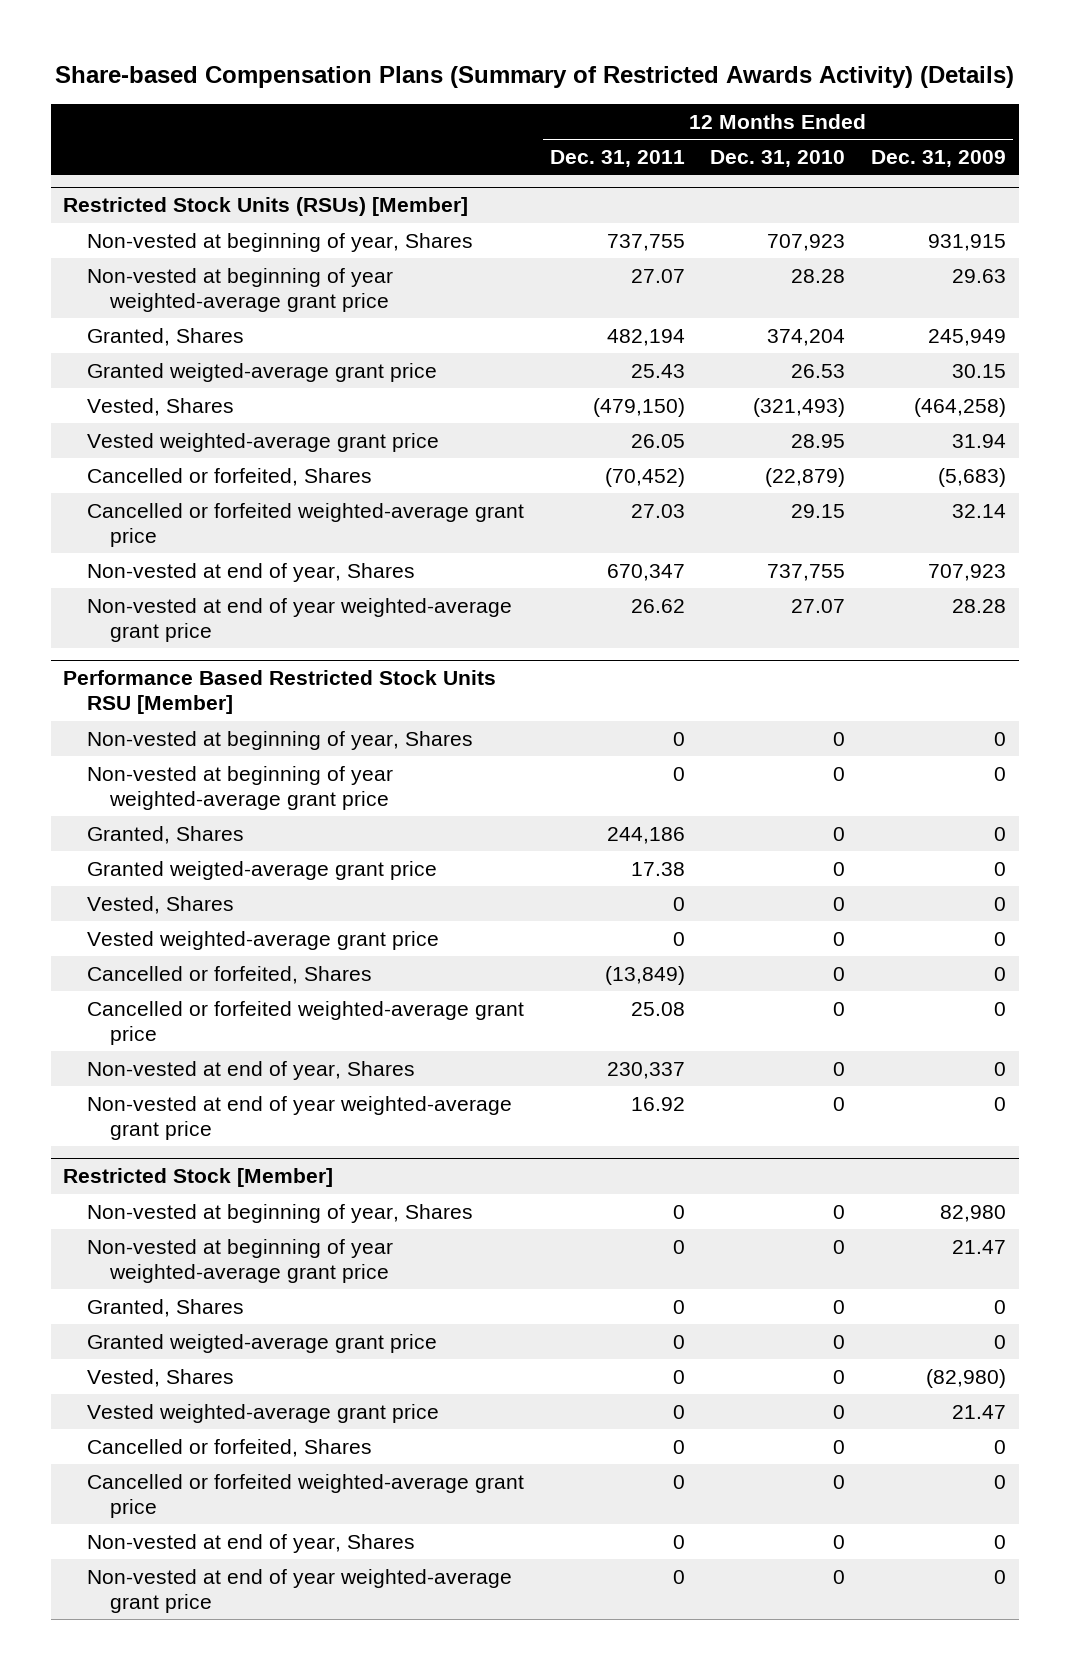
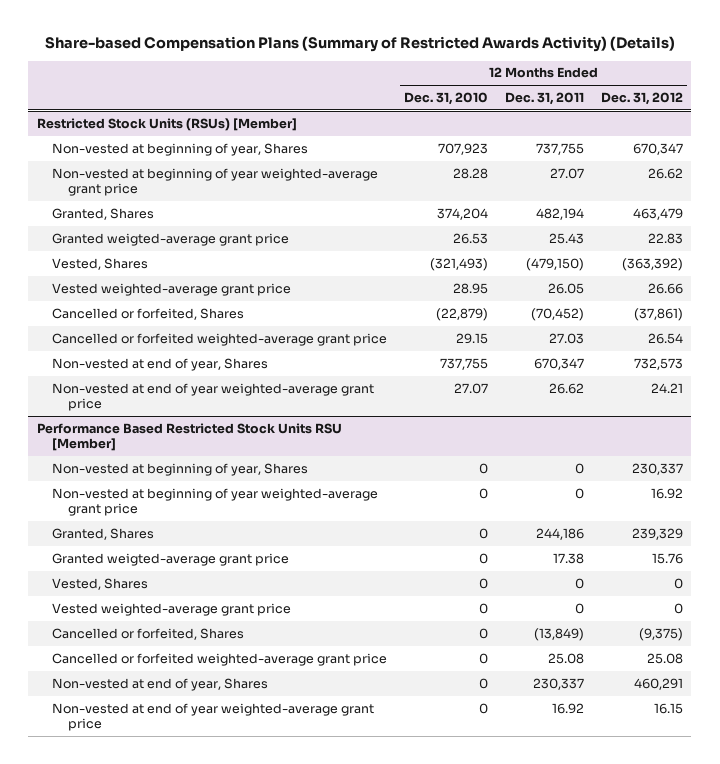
[871,149,1007,167] Dec. 31, 2009 -> none
none -> [600,91,683,105] Dec. 31, 2012
[63,1168,334,1188] Restricted Stock [Member] -> none
[86,1203,473,1223] Non-vested at beginning of year, Shares -> none
[86,1238,393,1283] Non-vested at beginning of year weighted-average grant price -> none
[86,1298,244,1317] Granted, Shares -> none
[86,1333,437,1353] Granted weigted-average grant price -> none
[86,1368,234,1387] Vested, Shares -> none
[86,1403,439,1423] Vested weighted-average grant price -> none
[86,1438,372,1457] Cancelled or forfeited, Shares -> none
[86,1473,524,1518] Cancelled or forfeited weighted-average grant price -> none
[86,1533,415,1553] Non-vested at end of year, Shares -> none
[86,1568,512,1613] Non-vested at end of year weighted-average grant price -> none

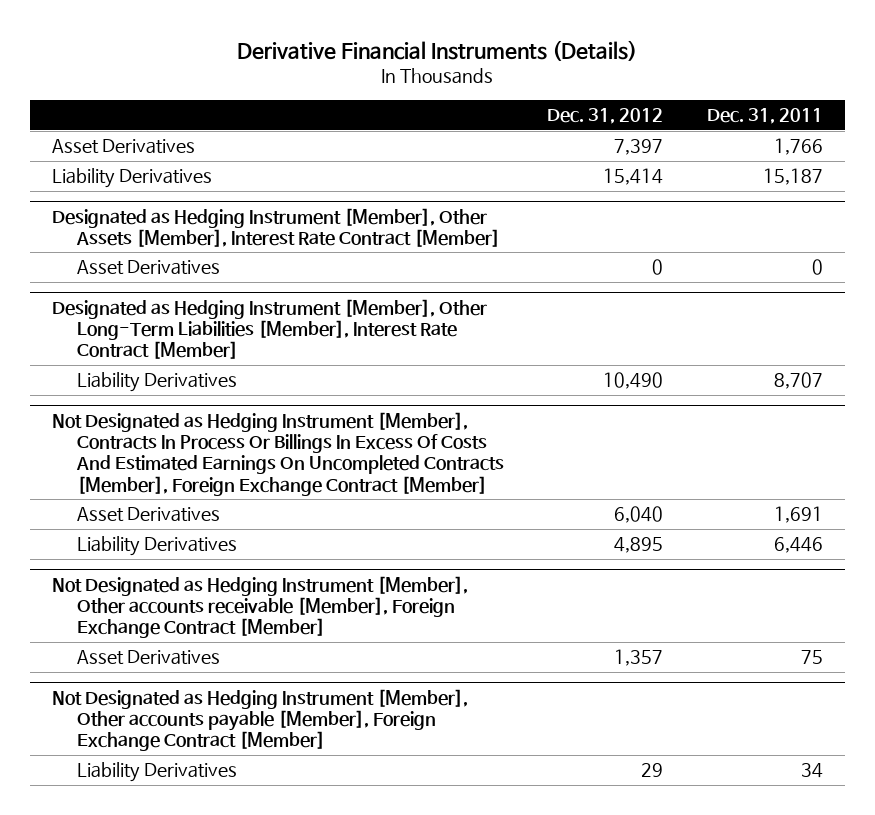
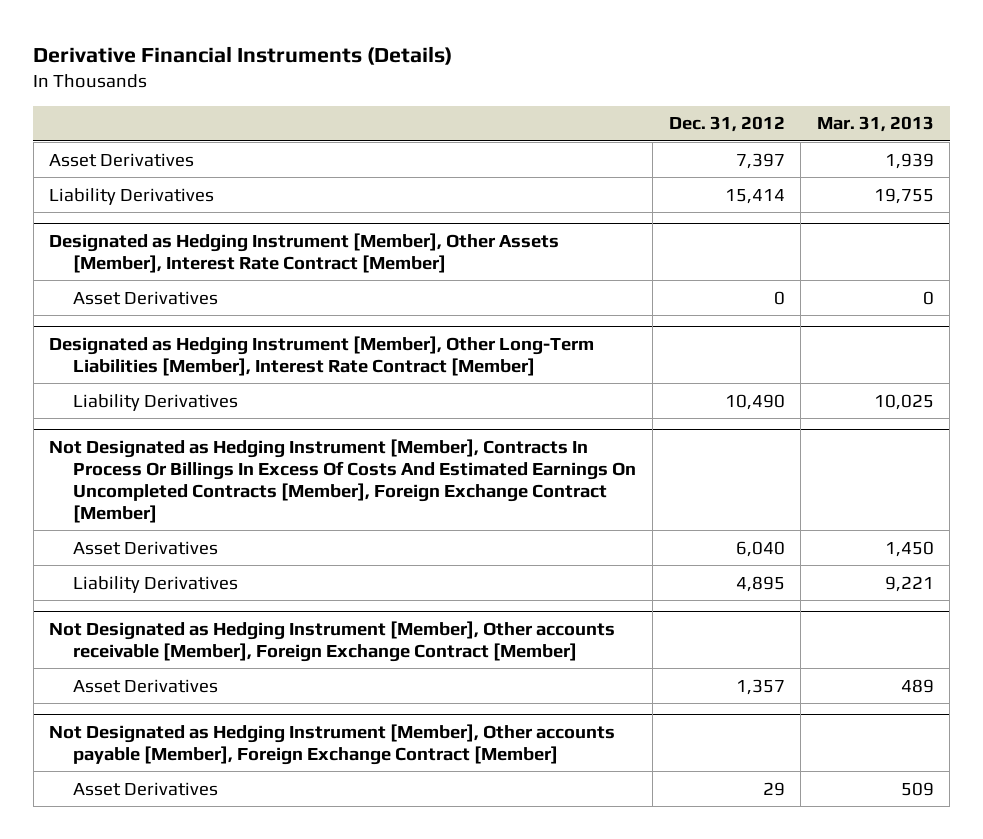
[706,108,823,125] Dec. 31, 2011 -> none
none -> [816,116,934,133] Mar. 31, 2013
[76,762,237,783] Liability Derivatives -> none
none -> [73,781,219,796] Asset Derivatives

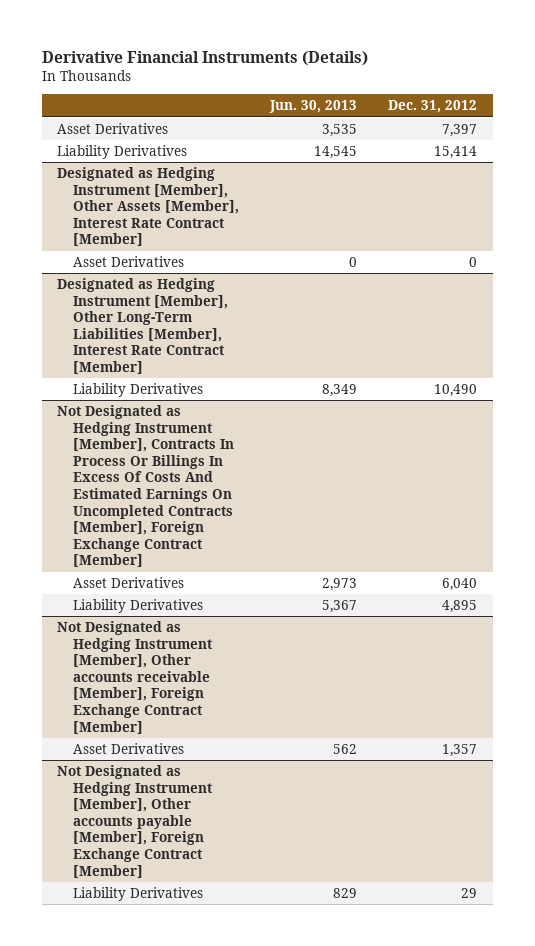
[816,116,934,133] Mar. 31, 2013 -> none
none -> [269,100,358,114] Jun. 30, 2013
[73,781,219,796] Asset Derivatives -> none
none -> [73,887,204,902] Liability Derivatives

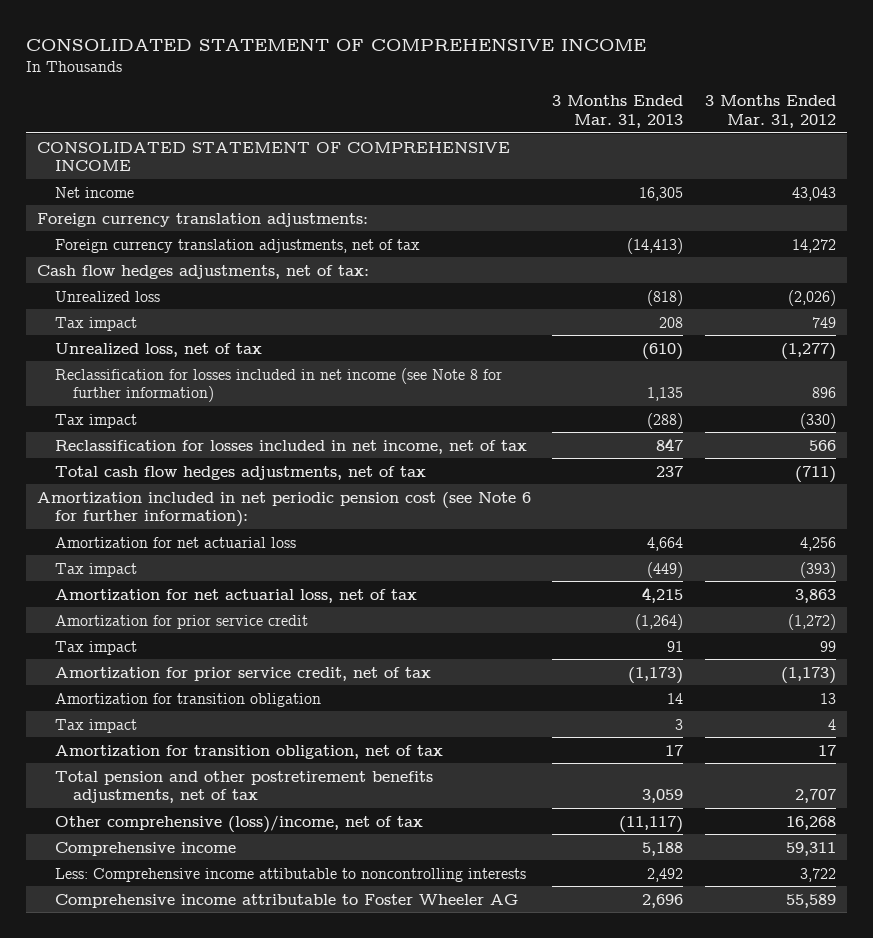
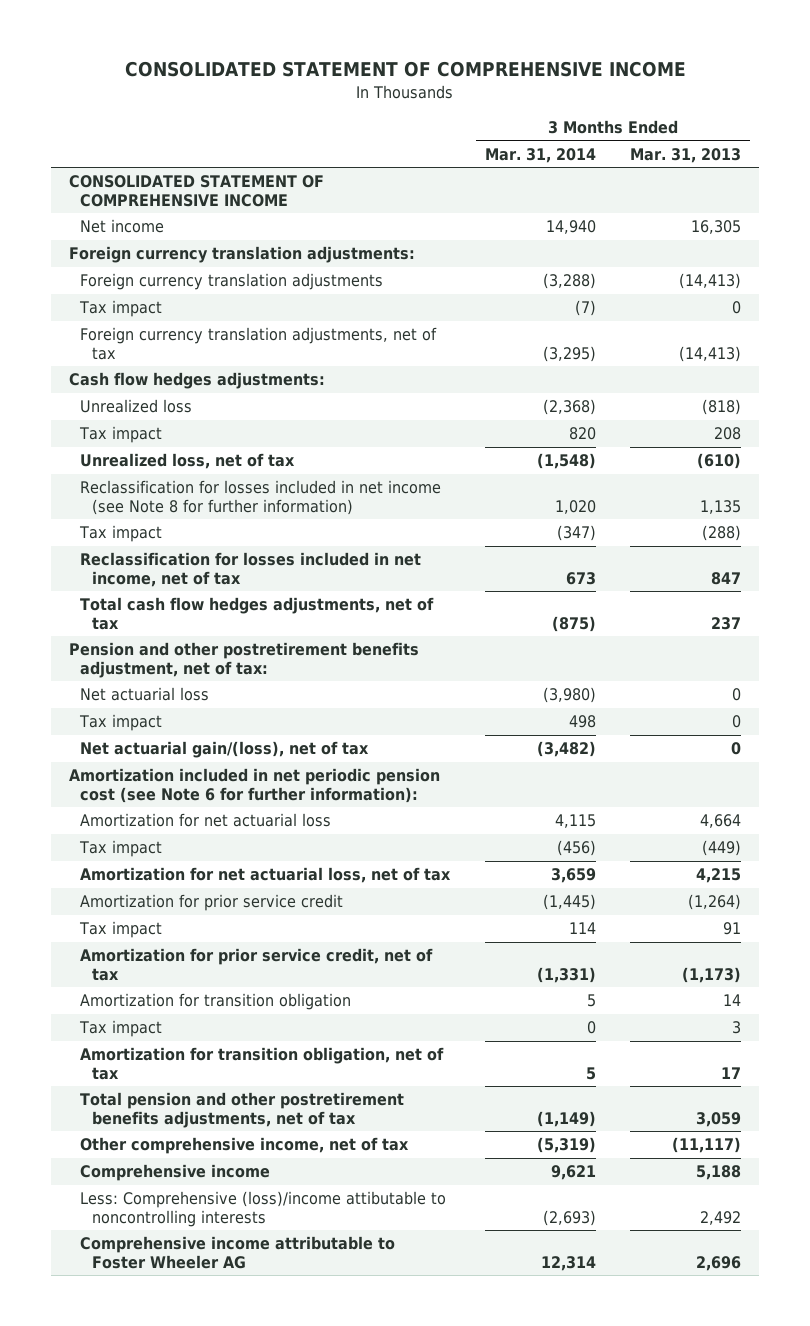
[705,95,837,128] 3 Months Ended Mar. 31, 2012 -> none
none -> [484,147,596,163] Mar. 31, 2014
none -> [80,273,384,291] Foreign currency translation adjustments
none -> [79,300,163,318] Tax impact
[36,264,369,279] Cash flow hedges adjustments, net of tax: -> [68,372,325,390] Cash flow hedges adjustments:
none -> [68,642,419,678] Pension and other postretirement benefits adjustment, net of tax:
none -> [80,687,210,702] Net actuarial loss
none -> [79,714,163,732] Tax impact
none -> [80,741,370,759] Net actuarial gain/(loss), net of tax
[54,814,423,833] Other comprehensive (loss)/income, net of tax -> [80,1137,410,1155] Other comprehensive income, net of tax
[54,867,526,882] Less: Comprehensive income attibutable to noncontrolling interests -> [80,1191,447,1227] Less: Comprehensive (loss)/income attibutable to noncontrolling interests

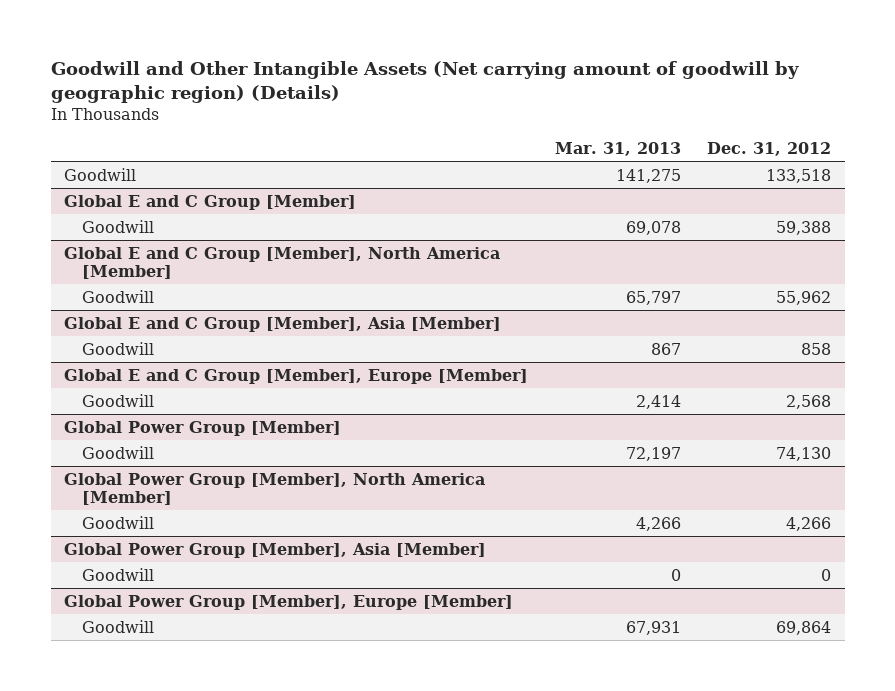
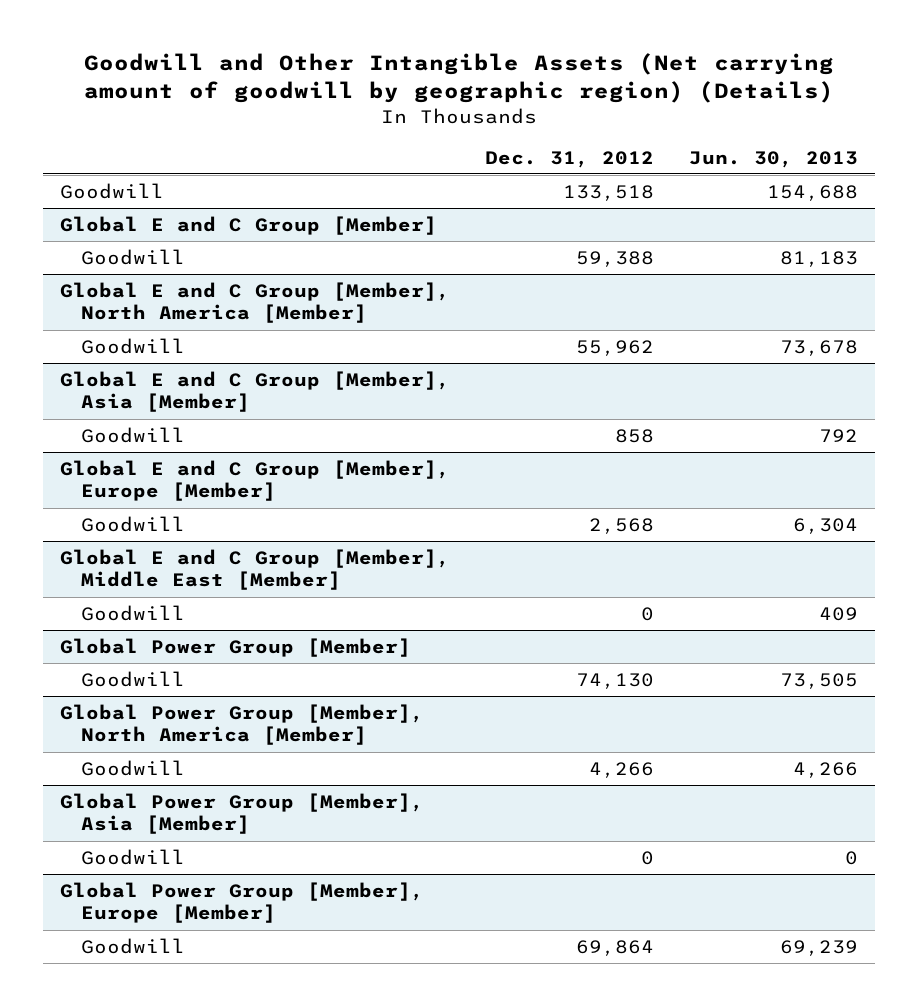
[554,141,681,156] Mar. 31, 2013 -> none
none -> [688,150,858,168] Jun. 30, 2013
none -> [59,548,450,591] Global E and C Group [Member], Middle East [Member]
none -> [80,604,185,621] Goodwill

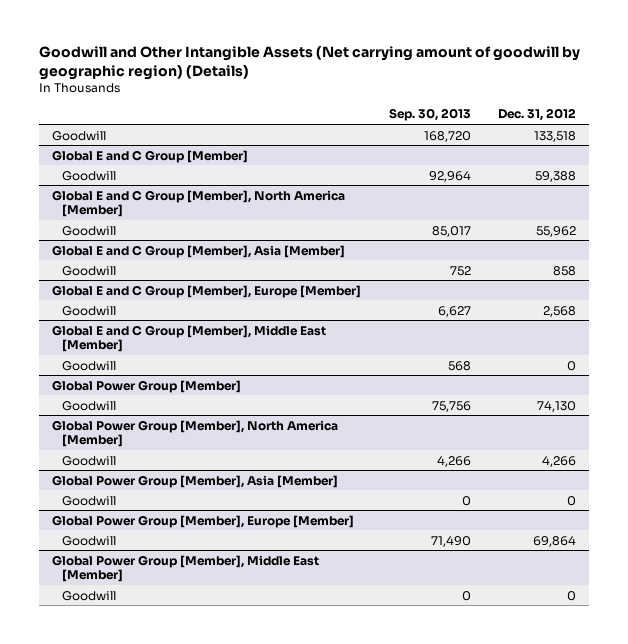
[688,150,858,168] Jun. 30, 2013 -> none
none -> [388,108,471,122] Sep. 30, 2013
none -> [52,554,320,583] Global Power Group [Member], Middle East [Member]
none -> [61,590,116,601] Goodwill

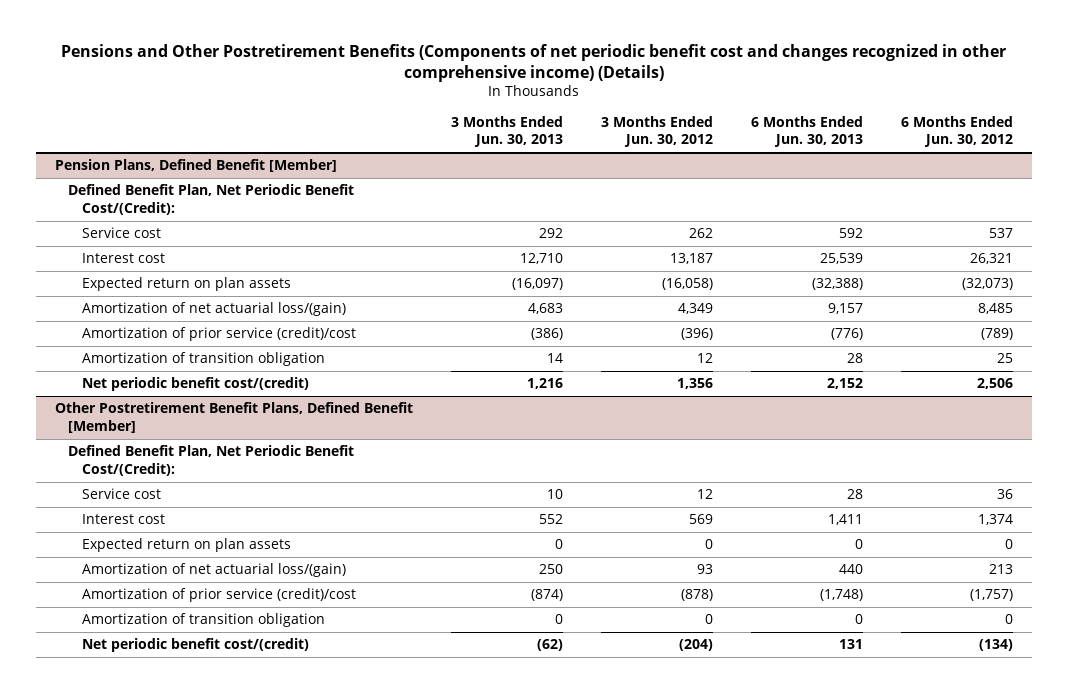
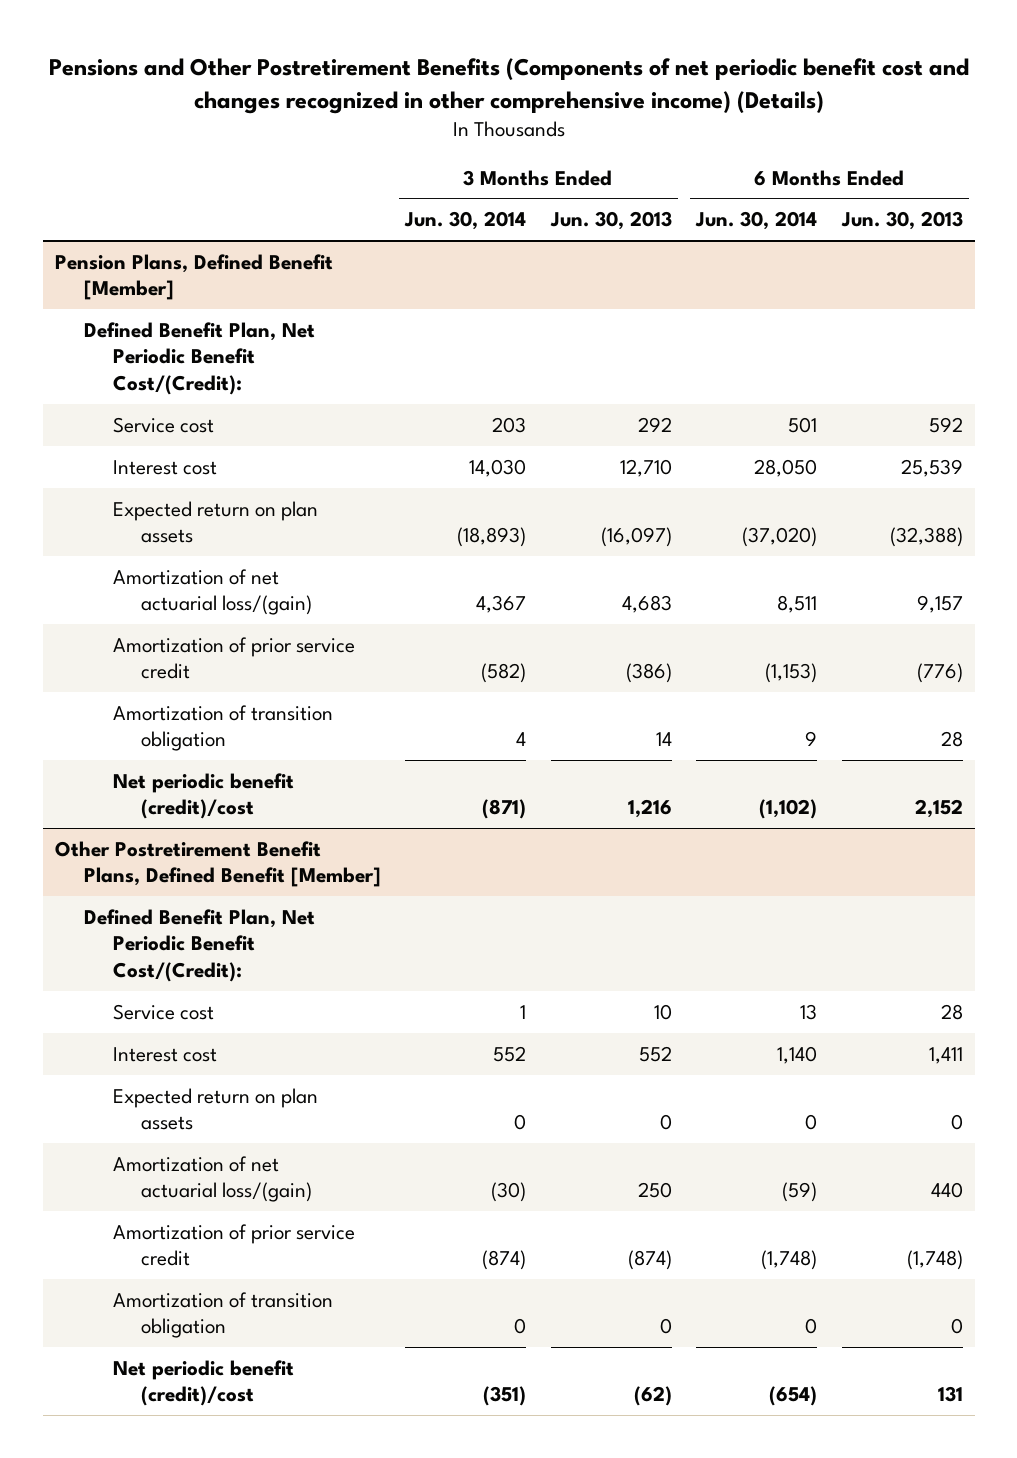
[600,115,713,148] 3 Months Ended Jun. 30, 2012 -> none
[901,115,1014,148] 6 Months Ended Jun. 30, 2012 -> none
none -> [404,211,527,231] Jun. 30, 2014
none -> [695,211,818,231] Jun. 30, 2014
[82,327,357,342] Amortization of prior service (credit)/cost -> [112,636,355,680] Amortization of prior service credit
[82,377,310,392] Net periodic benefit cost/(credit) -> [112,772,294,820] Net periodic benefit (credit)/cost
[82,588,357,603] Amortization of prior service (credit)/cost -> [112,1223,355,1267] Amortization of prior service credit
[82,638,310,653] Net periodic benefit cost/(credit) -> [112,1359,294,1407] Net periodic benefit (credit)/cost

